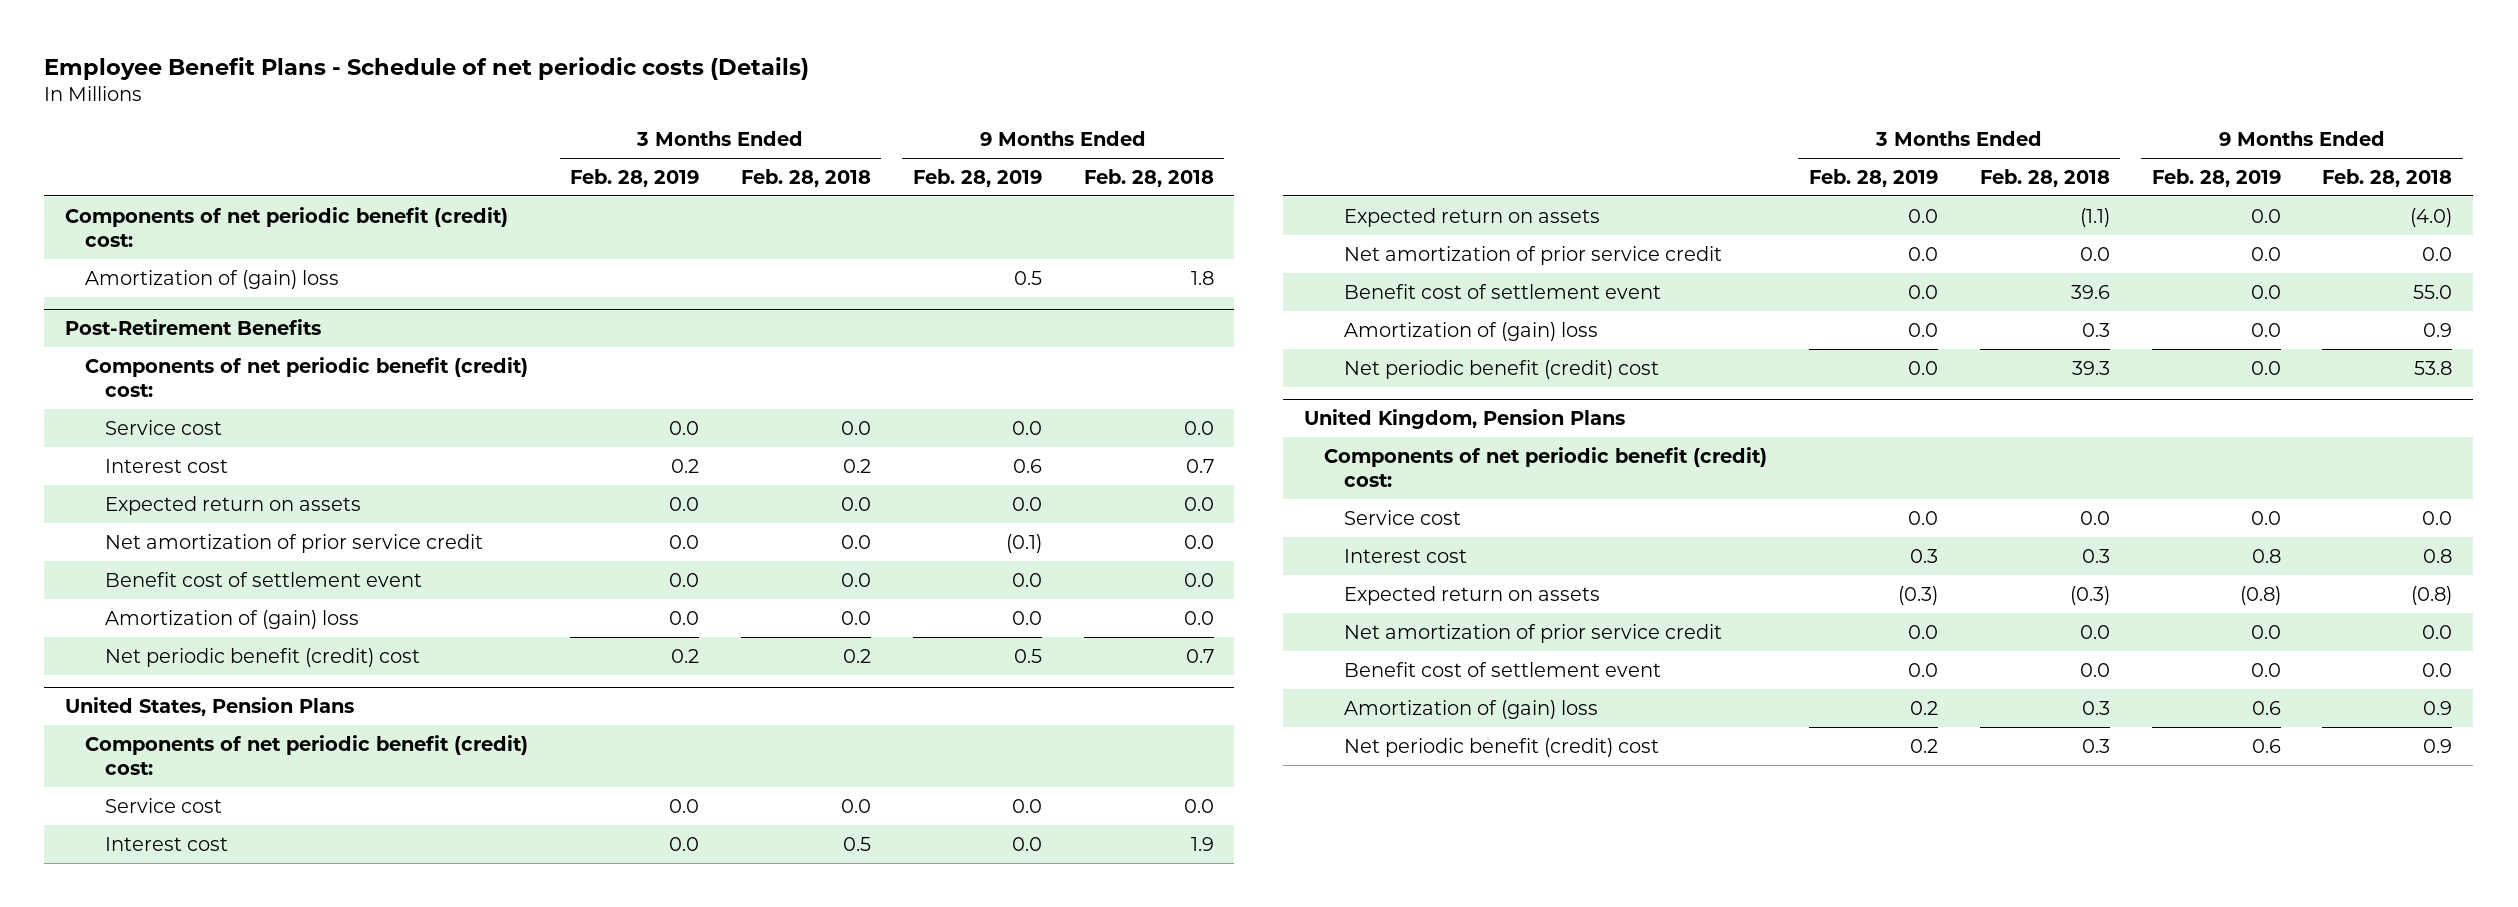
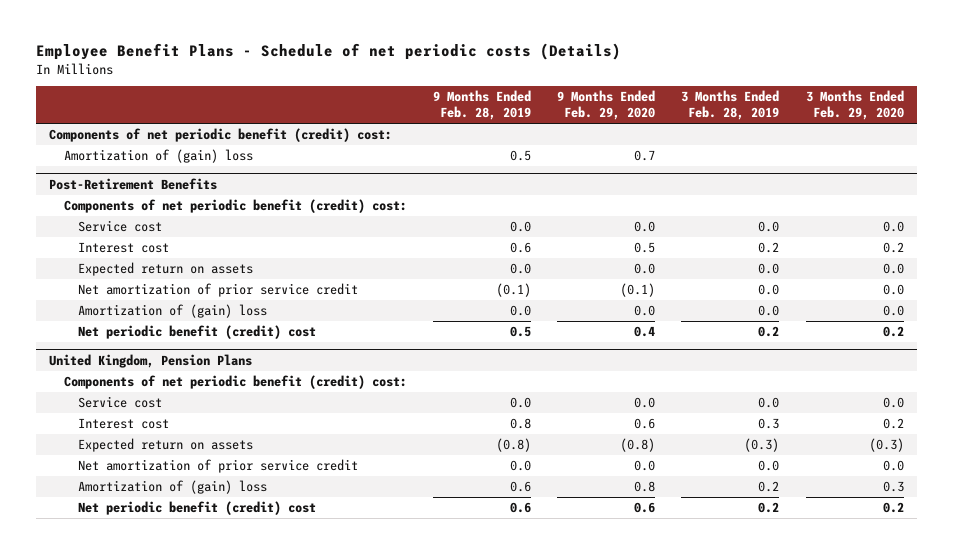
[740,168,871,187] Feb. 28, 2018 -> none
[1083,168,1214,187] Feb. 28, 2018 -> none
none -> [557,90,656,121] 9 Months Ended Feb. 29, 2020
none -> [805,90,904,121] 3 Months Ended Feb. 29, 2020
[104,571,422,587] Benefit cost of settlement event -> none
[65,696,355,716] United States, Pension Plans -> none
[85,734,529,776] Components of net periodic benefit (credit) cost: -> none
[104,797,222,813] Service cost -> none
[104,836,228,851] Interest cost -> none
[1343,207,1600,227] Expected return on assets -> none
[1343,245,1722,265] Net amortization of prior service credit -> none
[1343,283,1661,299] Benefit cost of settlement event -> none
[1343,321,1598,341] Amortization of (gain) loss -> none
[1343,359,1659,379] Net periodic benefit (credit) cost -> none
[1343,661,1661,677] Benefit cost of settlement event -> none

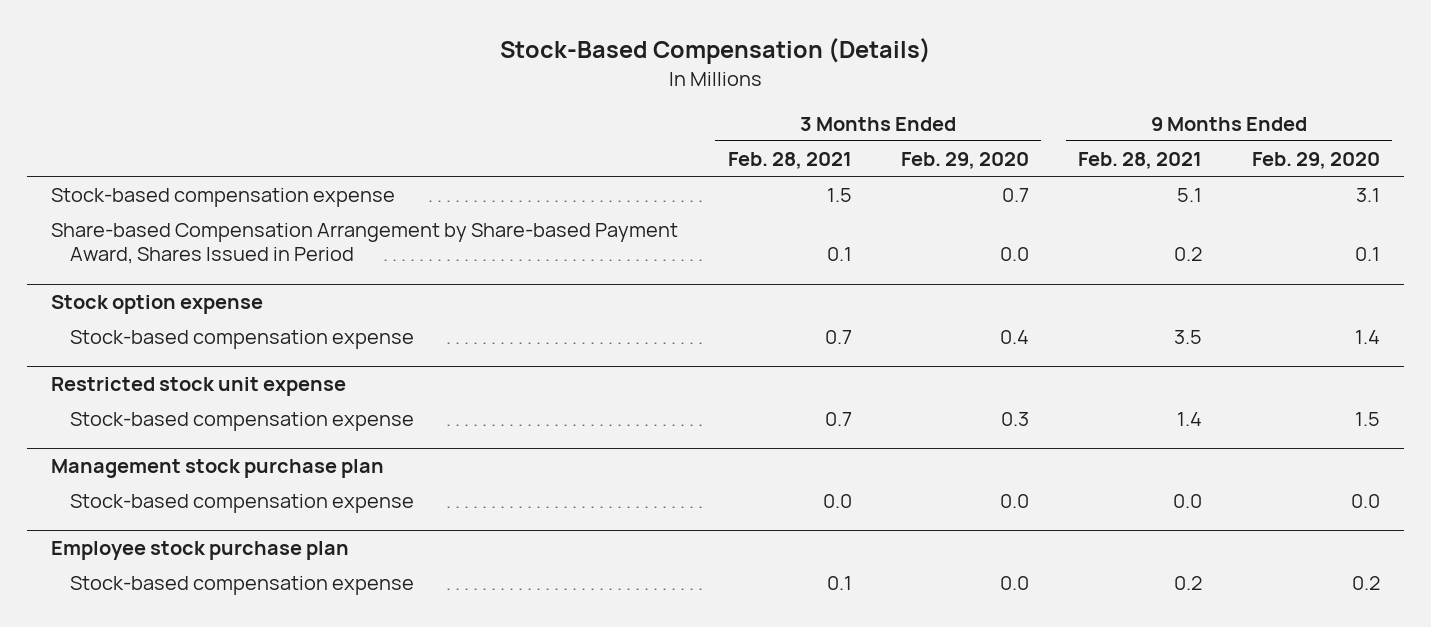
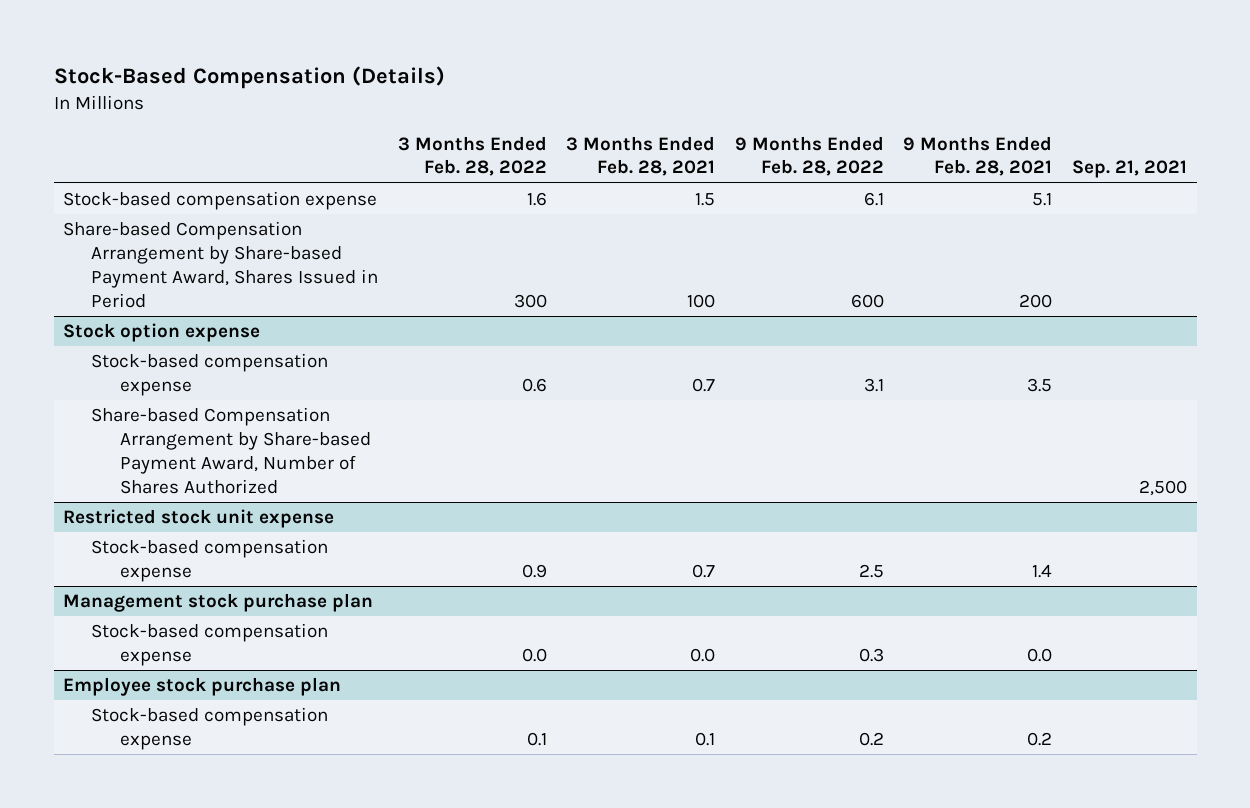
[901,151,1030,169] Feb. 29, 2020 -> none
[1251,151,1380,169] Feb. 29, 2020 -> none
none -> [397,135,547,177] 3 Months Ended Feb. 28, 2022
none -> [734,135,884,177] 9 Months Ended Feb. 28, 2022
none -> [1071,160,1187,179] Sep. 21, 2021
[826,247,852,262] 0.1 -> [687,294,716,309] 100
[1174,247,1203,262] 0.2 -> [1019,294,1053,309] 200
none -> [91,407,371,495] Share-based Compensation Arrangement by Share-based Payment Award, Number of Shares Authorized

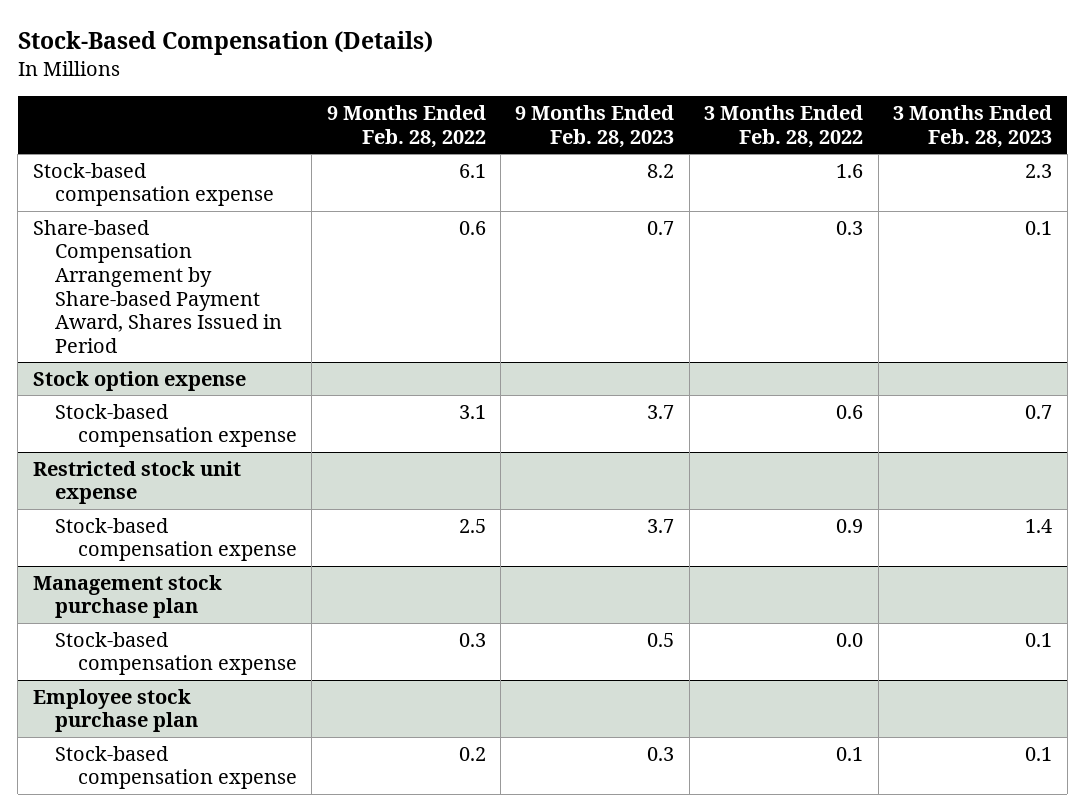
[566,135,716,177] 3 Months Ended Feb. 28, 2021 -> none
[903,135,1053,177] 9 Months Ended Feb. 28, 2021 -> none
[1071,160,1187,179] Sep. 21, 2021 -> none
none -> [515,105,675,148] 9 Months Ended Feb. 28, 2023
none -> [893,105,1053,148] 3 Months Ended Feb. 28, 2023
[513,294,547,309] 300 -> [836,220,864,235] 0.3
[850,294,884,309] 600 -> [458,220,486,235] 0.6
[91,407,371,495] Share-based Compensation Arrangement by Share-based Payment Award, Number of Shares Authorized -> none

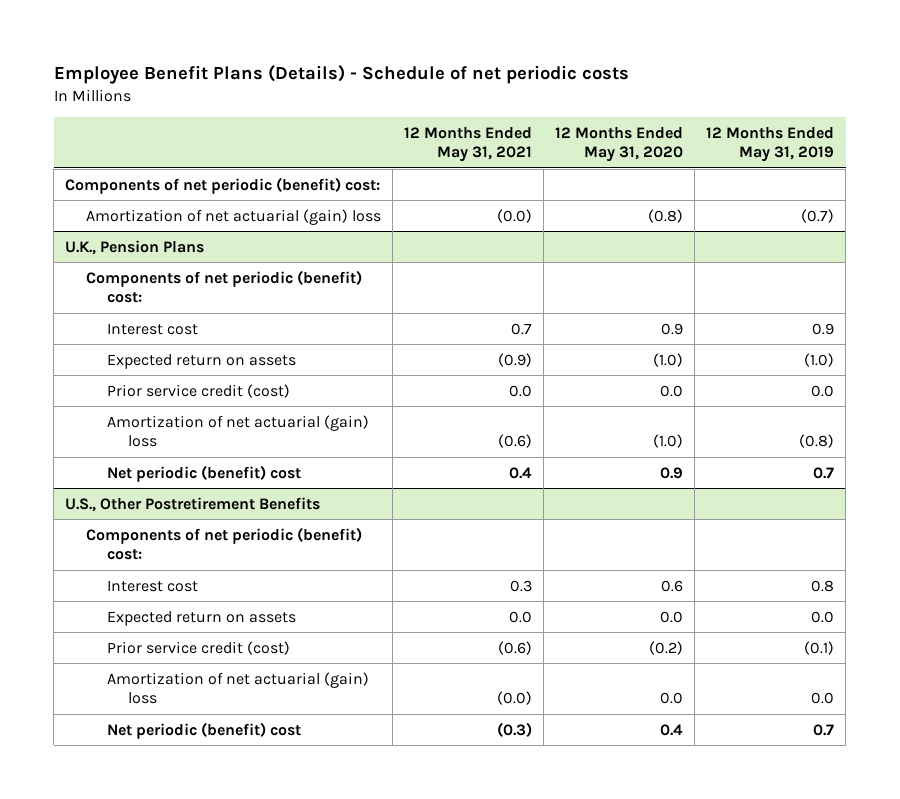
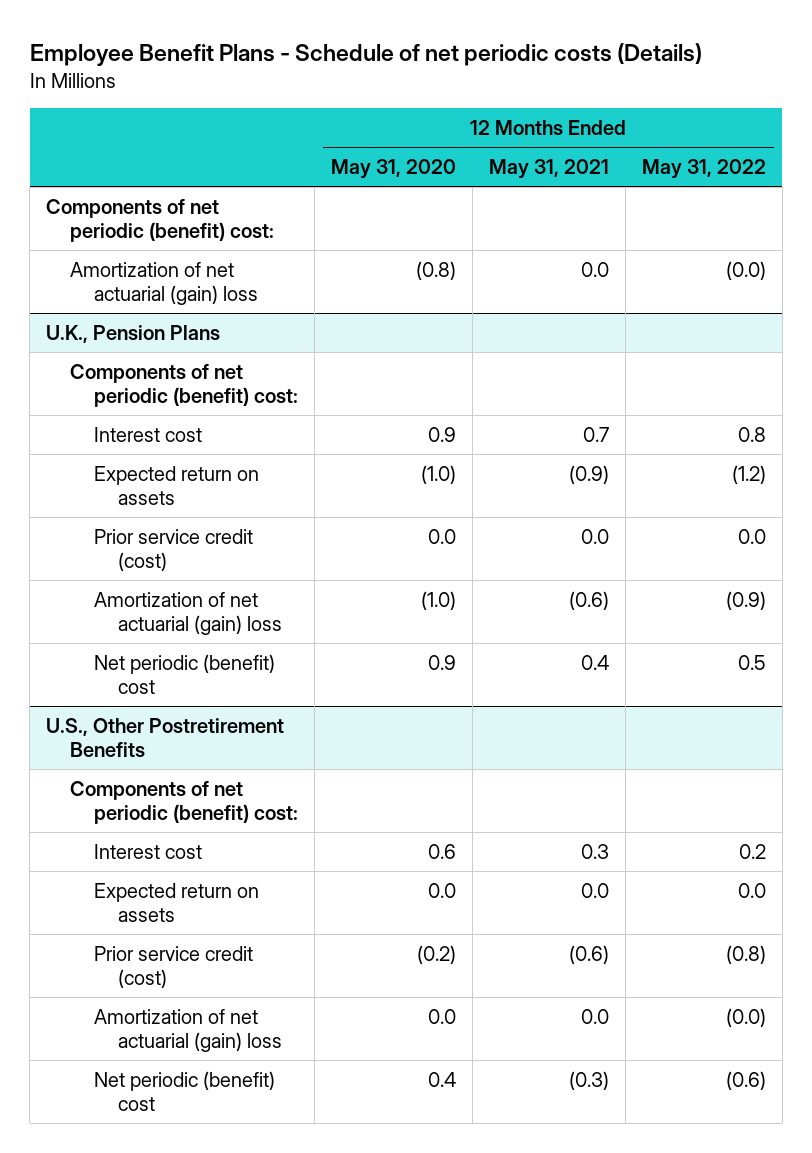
[53,64,629,84] Employee Benefit Plans (Details) - Schedule of net periodic costs -> [29,42,702,66] Employee Benefit Plans - Schedule of net periodic costs (Details)
[706,126,835,163] 12 Months Ended May 31, 2019 -> none
none -> [641,158,766,179] May 31, 2022
[497,208,533,223] (0.0) -> [580,261,609,277] 0.0
[497,691,533,706] (0.0) -> [580,1008,609,1024] 0.0

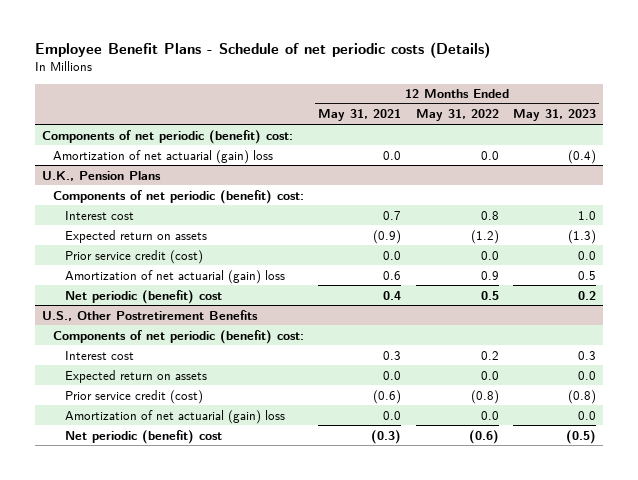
[330,158,456,179] May 31, 2020 -> none
none -> [512,109,596,122] May 31, 2023
[725,260,766,280] (0.0) -> [480,150,499,160] 0.0
[568,590,609,610] (0.6) -> [383,270,402,280] 0.6
[725,590,766,610] (0.9) -> [480,270,499,280] 0.9
[725,1007,766,1027] (0.0) -> [480,410,499,420] 0.0

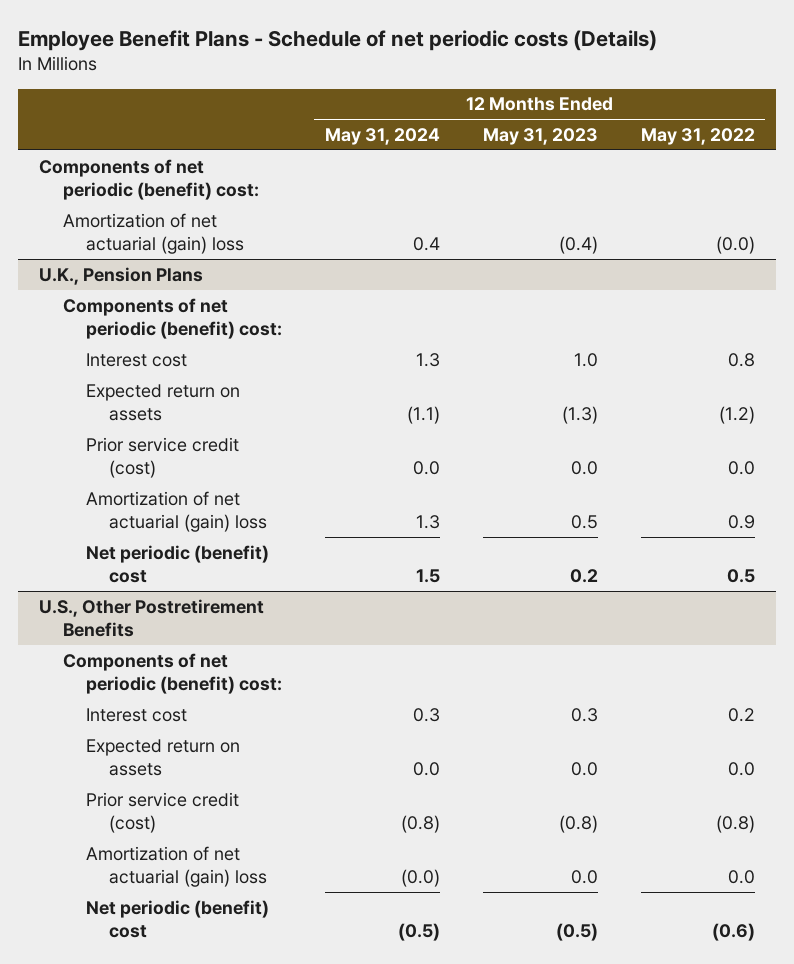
[318,109,402,122] May 31, 2021 -> none
none -> [324,128,440,146] May 31, 2024
[480,150,499,160] 0.0 -> [715,236,755,255] (0.0)

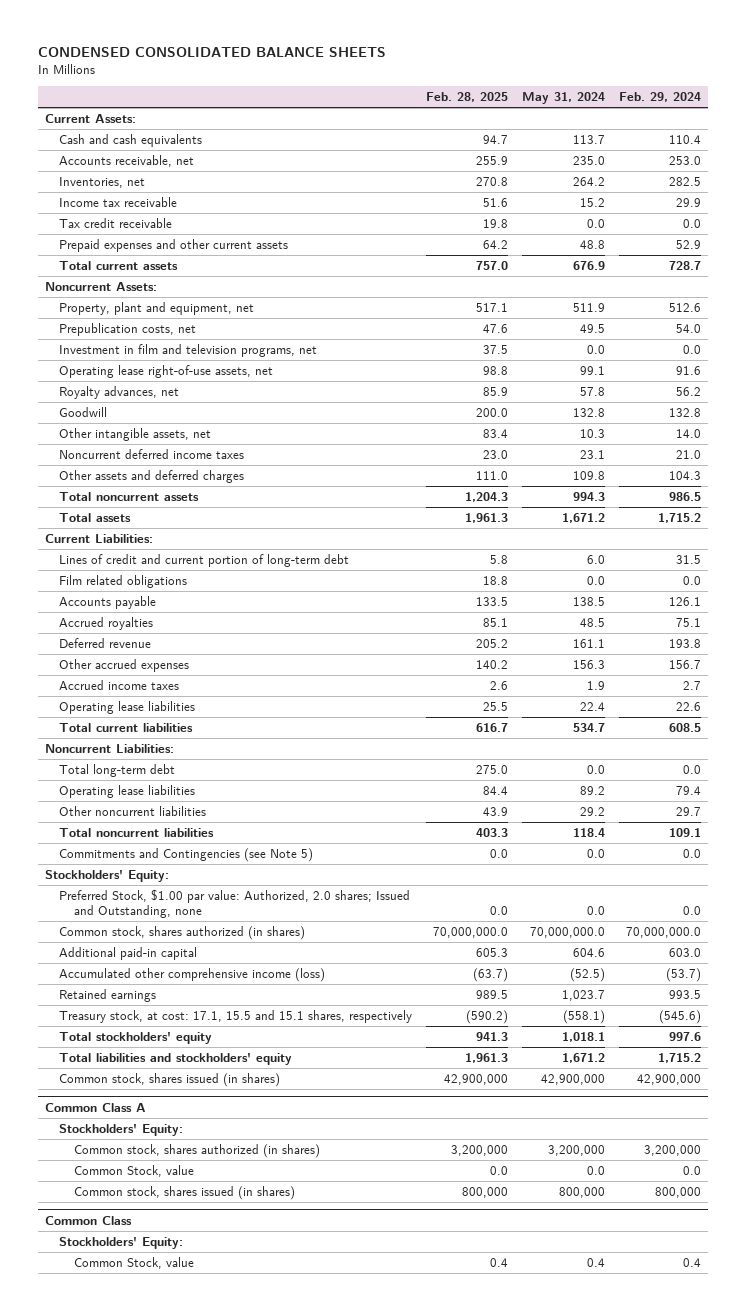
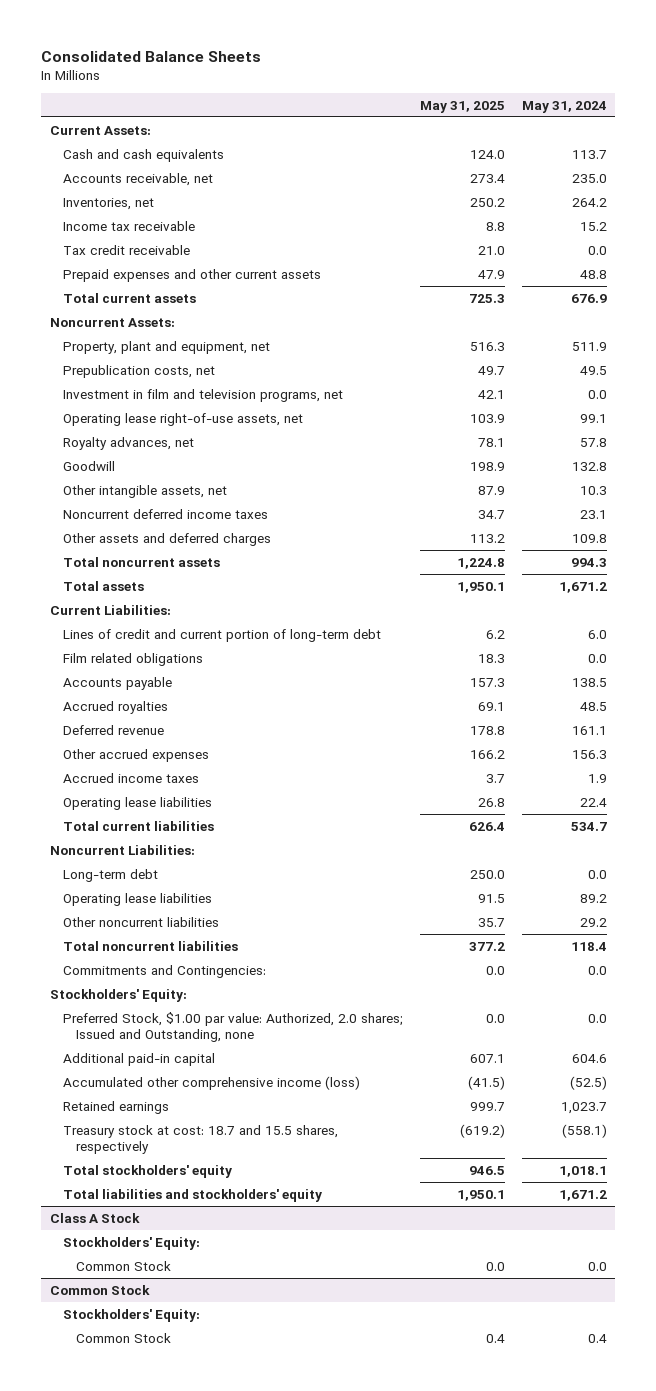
[37,47,386,58] CONDENSED CONSOLIDATED BALANCE SHEETS -> [41,50,262,62] Consolidated Balance Sheets
[426,92,509,103] Feb. 28, 2025 -> none
[619,92,702,103] Feb. 29, 2024 -> none
none -> [419,100,505,113] May 31, 2025
[59,763,176,777] Total long-term debt -> [62,868,158,882] Long-term debt
[59,847,314,862] Commitments and Contingencies (see Note 5) -> [62,964,266,978] Commitments and Contingencies:
[59,925,306,940] Common stock, shares authorized (in shares) -> none
[59,1009,413,1023] Treasury stock, at cost: 17.1, 15.5 and 15.1 shares, respectively -> [62,1124,338,1155] Treasury stock at cost: 18.7 and 15.5 shares, respectively
[59,1072,281,1087] Common stock, shares issued (in shares) -> none
[44,1102,146,1112] Common Class A -> [49,1212,140,1223] Class A Stock
[73,1143,320,1158] Common stock, shares authorized (in shares) -> none
[73,1185,295,1200] Common stock, shares issued (in shares) -> none
[73,1164,194,1177] Common Stock, value -> [75,1260,171,1271] Common Stock
[44,1215,132,1225] Common Class -> [49,1284,150,1295] Common Stock
[73,1256,194,1269] Common Stock, value -> [75,1332,171,1343] Common Stock

